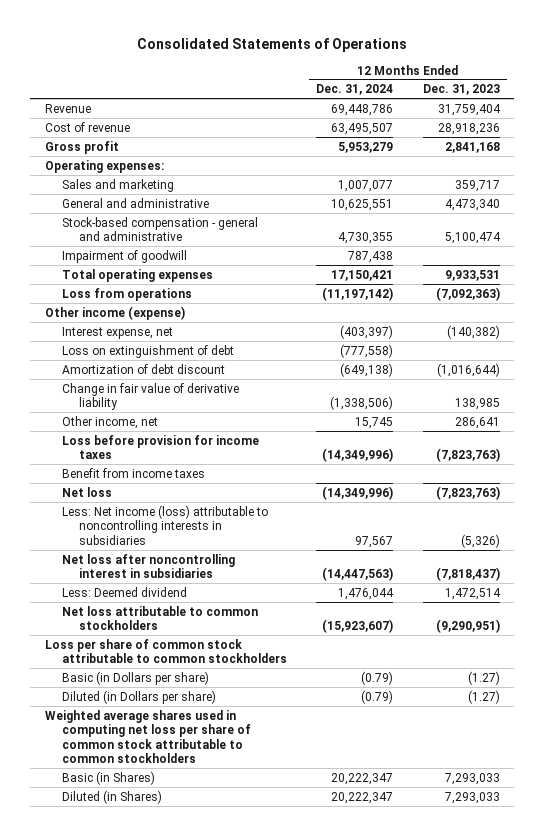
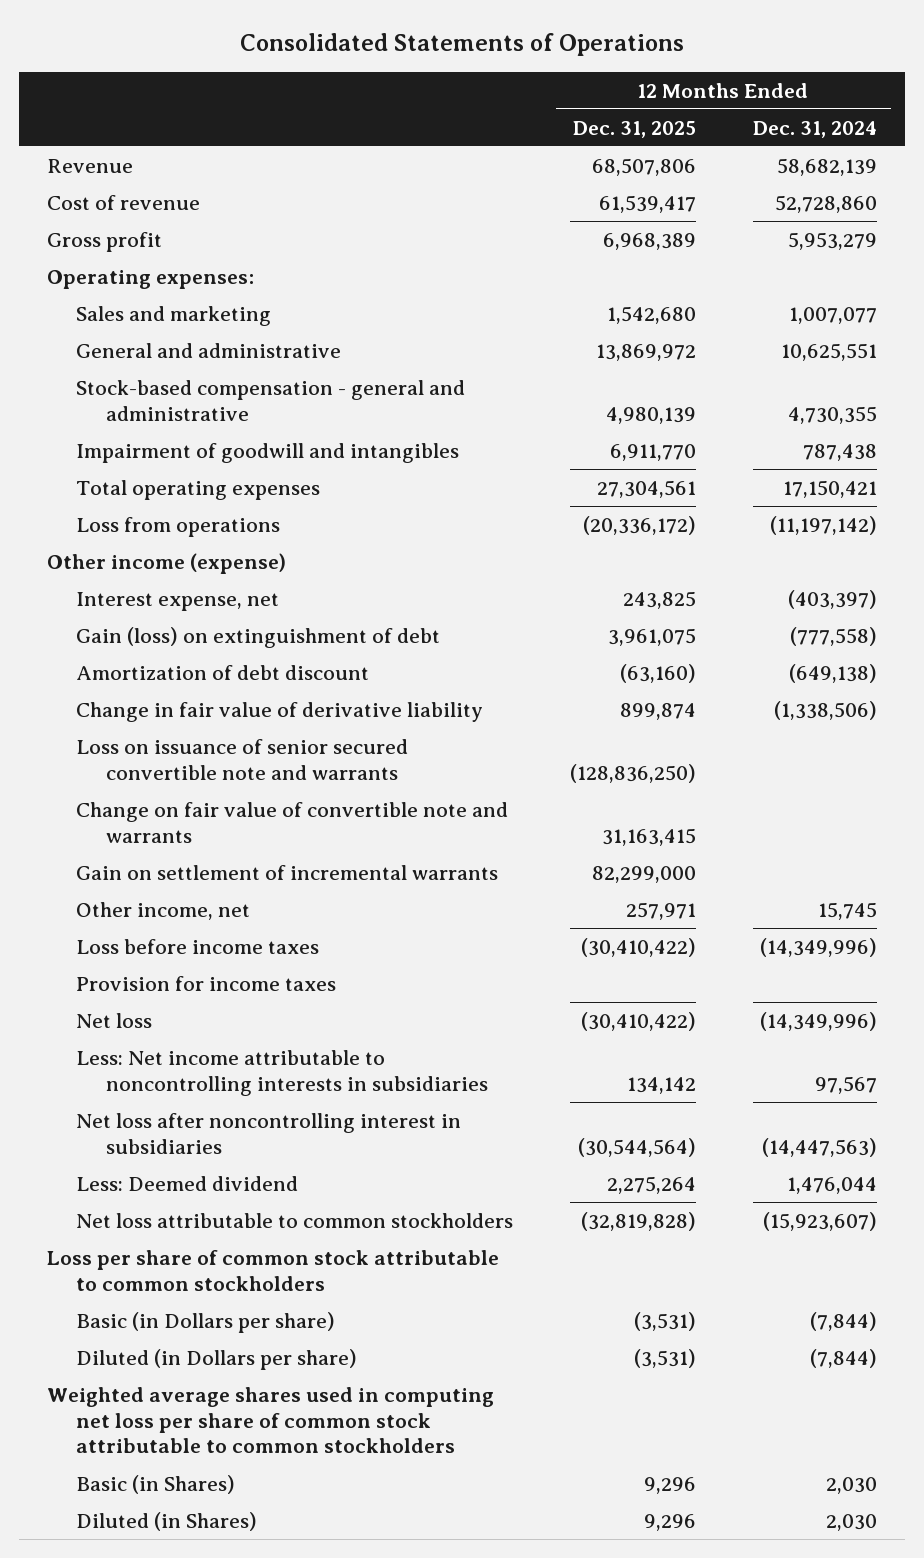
[422,84,500,96] Dec. 31, 2023 -> none
none -> [573,120,697,138] Dec. 31, 2025
[331,103,394,116] 69,448,786 -> [776,157,877,176] 58,682,139
[331,122,394,135] 63,495,507 -> [774,194,877,213] 52,728,860
[62,249,188,263] Impairment of goodwill -> [76,442,460,463] Impairment of goodwill and intangibles
[62,344,235,358] Loss on extinguishment of debt -> [76,626,441,648] Gain (loss) on extinguishment of debt
none -> [76,738,409,780] Loss on issuance of senior secured convertible note and warrants
none -> [76,801,509,843] Change on fair value of convertible note and warrants
none -> [76,864,499,880] Gain on settlement of incremental warrants
[62,434,260,460] Loss before provision for income taxes -> [76,938,320,954] Loss before income taxes
[62,467,206,478] Benefit from income taxes -> [76,975,337,991] Provision for income taxes
[62,504,269,545] Less: Net income (loss) attributable to noncontrolling interests in subsidiaries -> [76,1049,488,1096] Less: Net income attributable to noncontrolling interests in subsidiaries
[361,670,394,685] (0.79) -> [809,1311,877,1331] (7,844)
[361,689,394,704] (0.79) -> [809,1348,877,1368] (7,844)
[331,772,394,785] 20,222,347 -> [825,1476,877,1494] 2,030
[331,791,394,804] 20,222,347 -> [825,1513,877,1531] 2,030

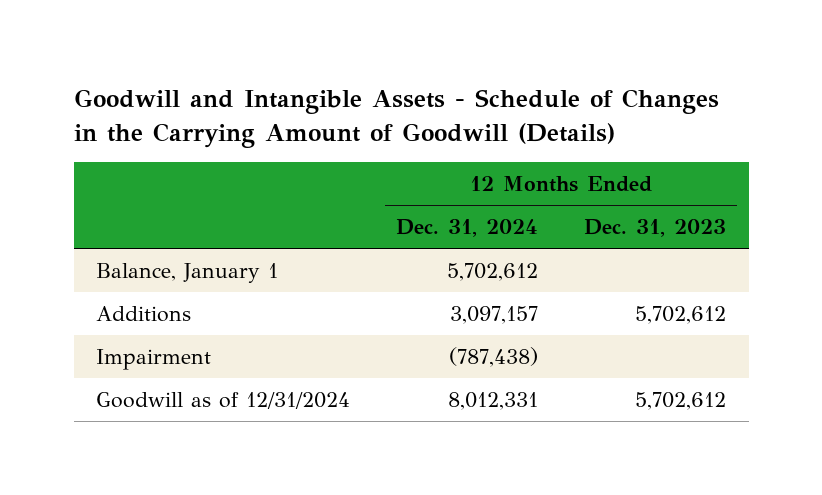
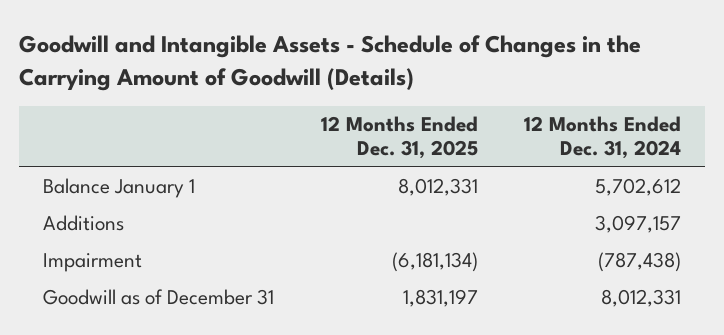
[583,219,726,238] Dec. 31, 2023 -> none
none -> [320,115,478,160] 12 Months Ended Dec. 31, 2025
[96,262,279,283] Balance, January 1 -> [42,178,195,199] Balance January 1
[96,391,351,409] Goodwill as of 12/31/2024 -> [42,289,274,306] Goodwill as of December 31

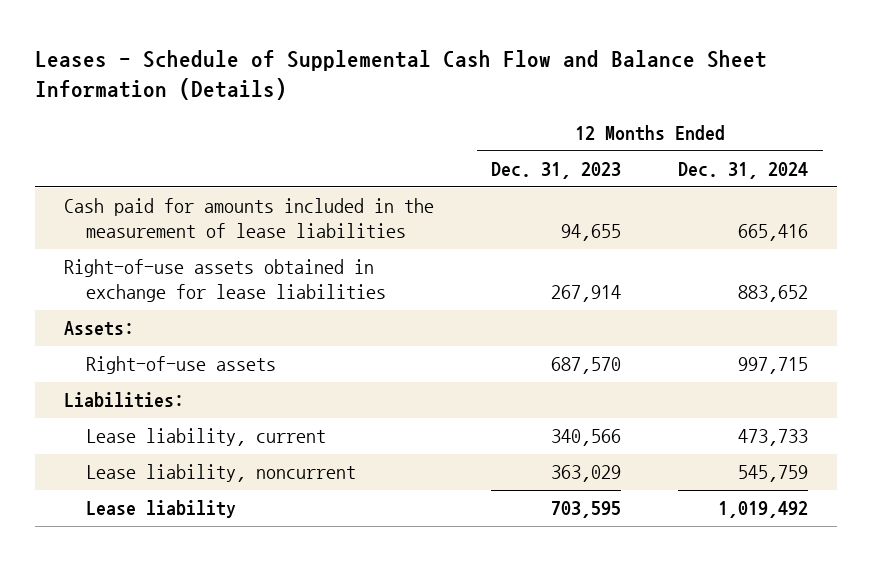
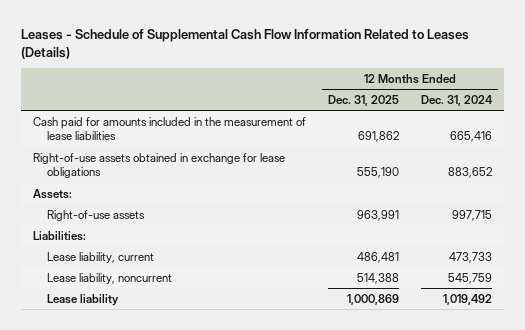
[35,49,768,100] Leases - Schedule of Supplemental Cash Flow and Balance Sheet Information (Details) -> [21,29,470,59] Leases - Schedule of Supplemental Cash Flow Information Related to Leases (Details)
[491,162,622,180] Dec. 31, 2023 -> none
none -> [327,94,399,106] Dec. 31, 2025
[64,259,386,303] Right-of-use assets obtained in exchange for lease liabilities -> [32,152,285,179] Right-of-use assets obtained in exchange for lease obligations

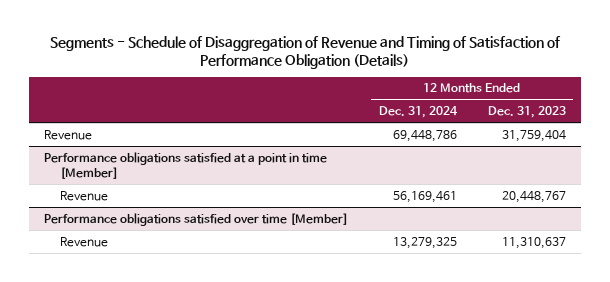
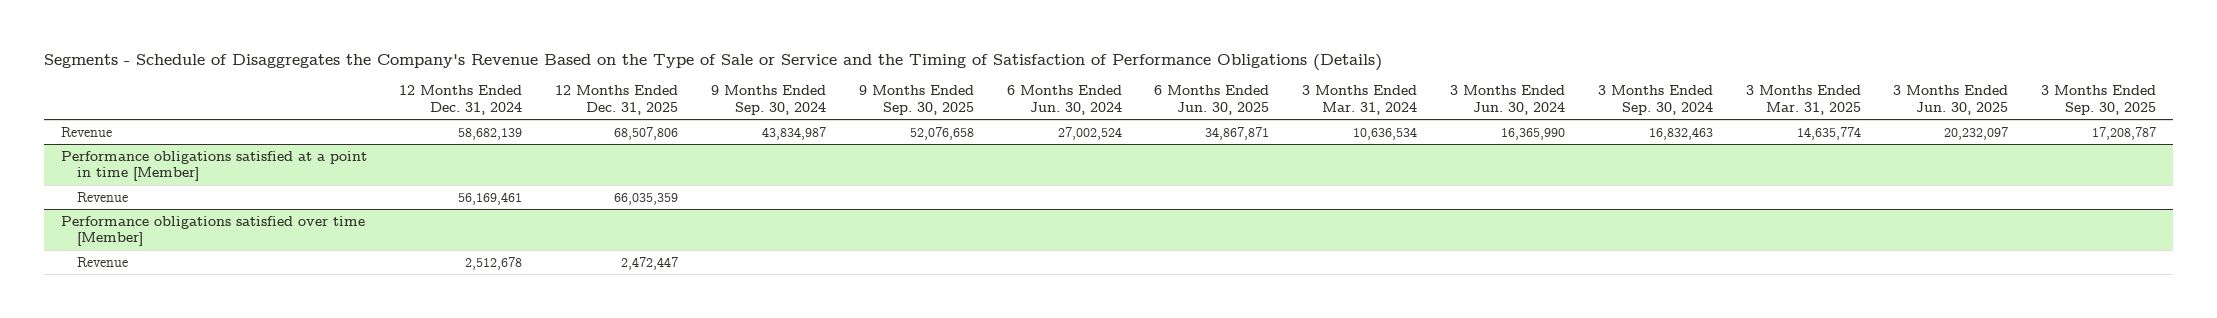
[49,35,561,69] Segments - Schedule of Disaggregation of Revenue and Timing of Satisfaction of Performance Obligation (Details) -> [44,54,1383,72] Segments - Schedule of Disaggregates the Company's Revenue Based on the Type of Sale or Service and the Timing of Satisfaction of Performance Obligations (Details)
[487,105,566,118] Dec. 31, 2023 -> none
none -> [555,85,679,115] 12 Months Ended Dec. 31, 2025
none -> [710,85,826,115] 9 Months Ended Sep. 30, 2024
none -> [858,85,974,115] 9 Months Ended Sep. 30, 2025
none -> [1006,85,1122,115] 6 Months Ended Jun. 30, 2024
none -> [1154,85,1270,115] 6 Months Ended Jun. 30, 2025
none -> [1302,85,1418,115] 3 Months Ended Mar. 31, 2024
none -> [1450,85,1566,115] 3 Months Ended Jun. 30, 2024
none -> [1597,85,1713,115] 3 Months Ended Sep. 30, 2024
none -> [1745,85,1861,115] 3 Months Ended Mar. 31, 2025
none -> [1893,85,2009,115] 3 Months Ended Jun. 30, 2025
none -> [2041,85,2157,115] 3 Months Ended Sep. 30, 2025
[392,129,457,142] 69,448,786 -> [458,127,523,140] 58,682,139
[392,236,457,249] 13,279,325 -> [465,256,523,270] 2,512,678

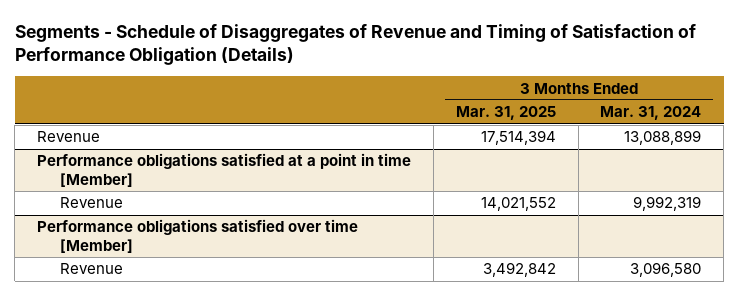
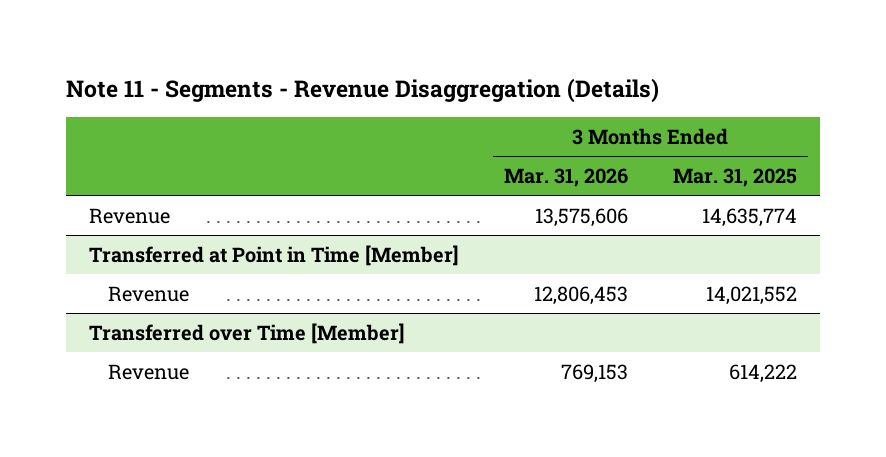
[14,23,696,66] Segments - Schedule of Disaggregates of Revenue and Timing of Satisfaction of Performance Obligation (Details) -> [65,77,659,103] Note 11 - Segments - Revenue Disaggregation (Details)
[600,106,702,121] Mar. 31, 2024 -> none
none -> [503,167,628,187] Mar. 31, 2026
[480,130,556,146] 17,514,394 -> [702,207,798,227] 14,635,774
[37,153,412,187] Performance obligations satisfied at a point in time [Member] -> [88,244,459,266] Transferred at Point in Time [Member]
[37,219,359,253] Performance obligations satisfied over time [Member] -> [88,322,405,344] Transferred over Time [Member]
[482,262,556,278] 3,492,842 -> [729,363,798,383] 614,222

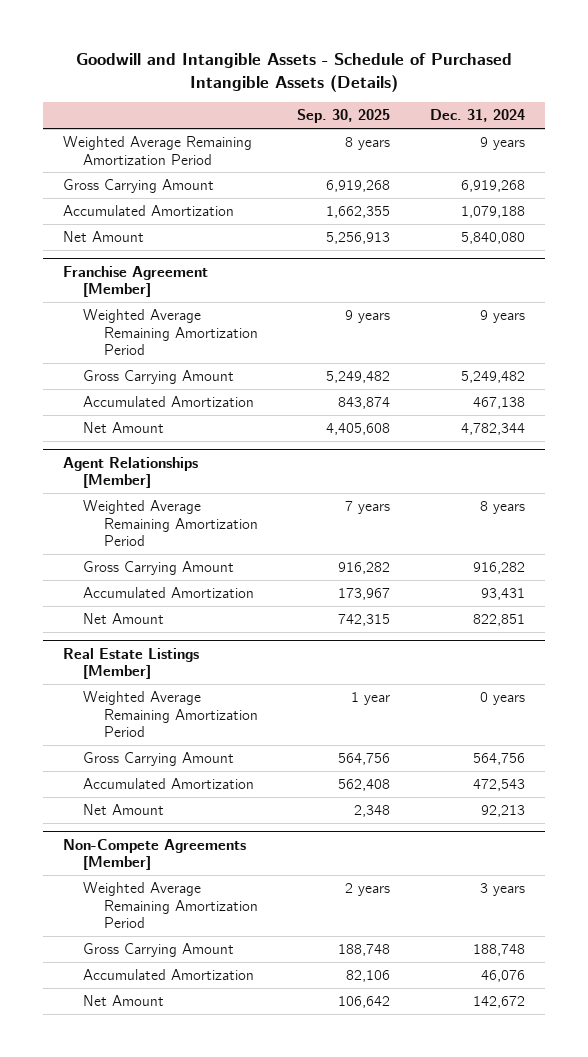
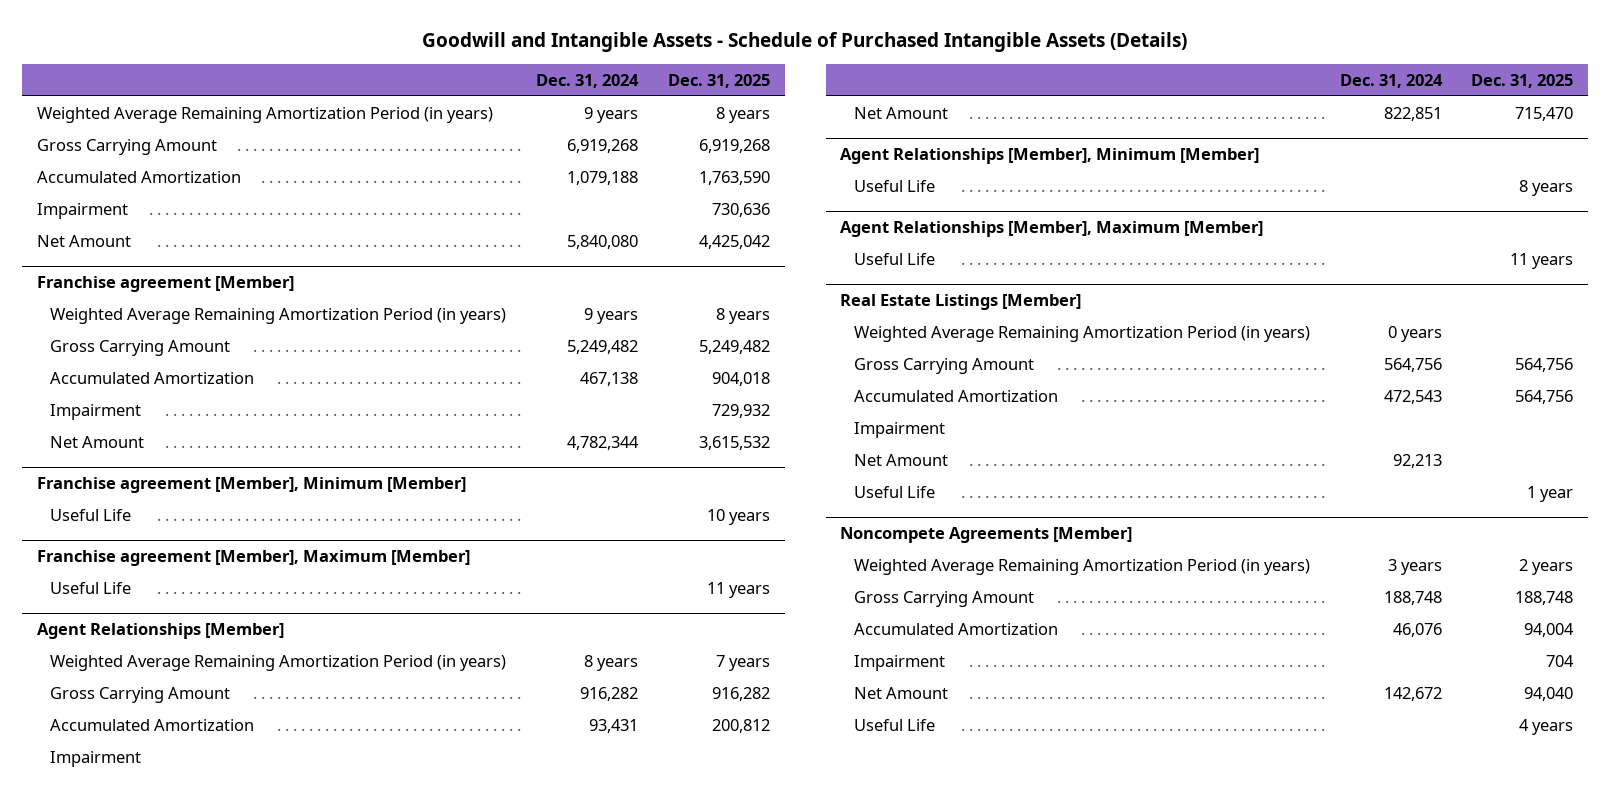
[297,109,391,124] Sep. 30, 2025 -> none
none -> [667,73,770,88] Dec. 31, 2025
[62,135,252,165] Weighted Average Remaining Amortization Period -> [36,106,493,123] Weighted Average Remaining Amortization Period (in years)
none -> [36,202,128,219] Impairment
[62,265,208,298] Franchise Agreement [Member] -> [36,276,294,293] Franchise agreement [Member]
[83,308,258,356] Weighted Average Remaining Amortization Period -> [50,307,507,324] Weighted Average Remaining Amortization Period (in years)
none -> [50,403,142,420] Impairment
none -> [36,477,466,494] Franchise agreement [Member], Minimum [Member]
none -> [50,508,132,521] Useful Life
none -> [36,550,470,567] Franchise agreement [Member], Maximum [Member]
none -> [50,581,132,594] Useful Life
[83,499,258,547] Weighted Average Remaining Amortization Period -> [50,654,507,671] Weighted Average Remaining Amortization Period (in years)
none -> [50,750,142,767] Impairment
none -> [840,148,1260,165] Agent Relationships [Member], Minimum [Member]
none -> [853,179,935,192] Useful Life
none -> [840,221,1264,238] Agent Relationships [Member], Maximum [Member]
none -> [853,252,935,265] Useful Life
[83,690,258,738] Weighted Average Remaining Amortization Period -> [853,325,1310,342] Weighted Average Remaining Amortization Period (in years)
none -> [853,421,945,438] Impairment
none -> [853,485,935,498] Useful Life
[62,838,246,871] Non-Compete Agreements [Member] -> [840,527,1133,544] Noncompete Agreements [Member]
[83,881,258,929] Weighted Average Remaining Amortization Period -> [853,558,1310,575] Weighted Average Remaining Amortization Period (in years)
none -> [853,654,945,671] Impairment
none -> [853,718,935,731] Useful Life

